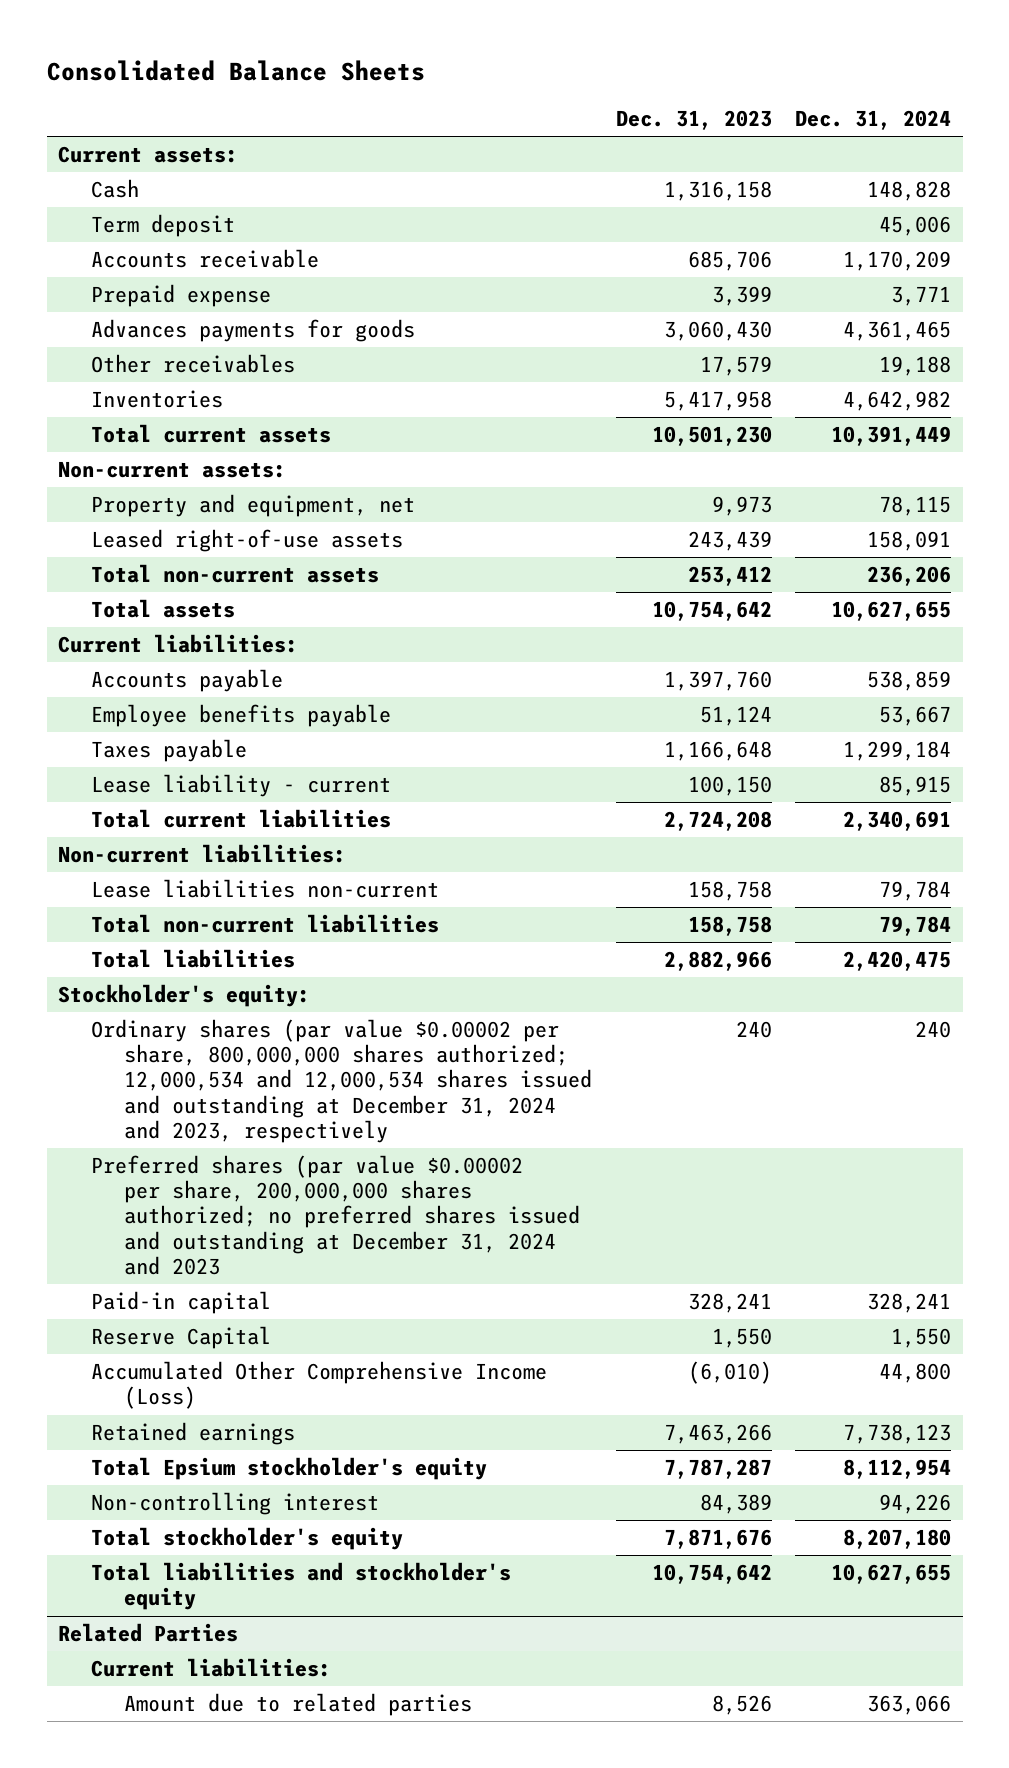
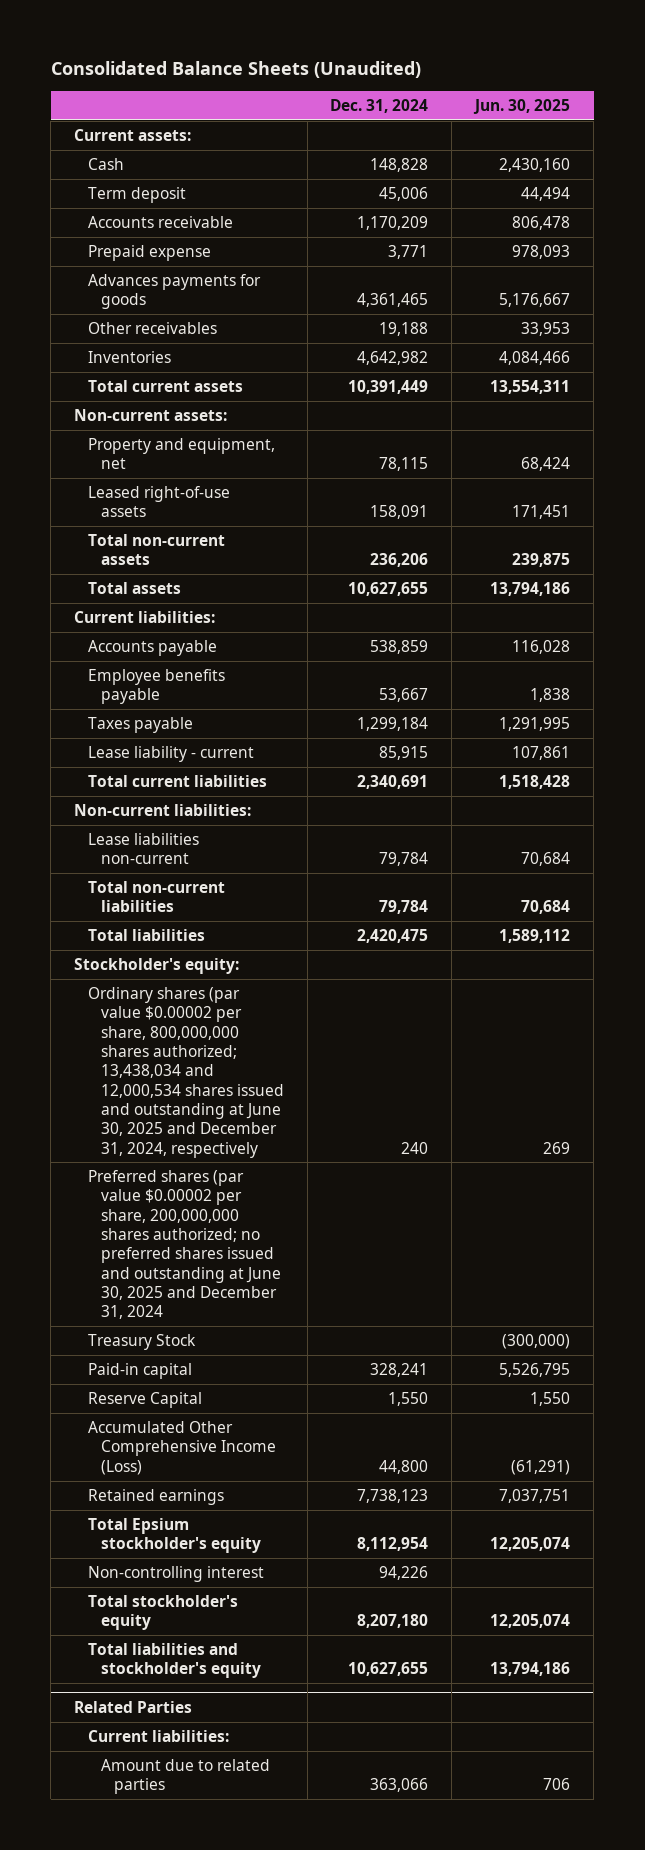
[46,59,425,81] Consolidated Balance Sheets -> [50,61,421,79] Consolidated Balance Sheets (Unaudited)
[615,110,772,131] Dec. 31, 2023 -> none
none -> [473,99,571,115] Jun. 30, 2025
[91,1019,592,1143] Ordinary shares (par value $0.00002 per share, 800,000,000 shares authorized; 12,000,534 and 12,000,534 shares issued and outstanding at December 31, 2024 and 2023, respectively -> [87,987,284,1158] Ordinary shares (par value $0.00002 per share, 800,000,000 shares authorized; 13,438,034 and 12,000,534 shares issued and outstanding at June 30, 2025 and December 31, 2024, respectively
[91,1155,580,1275] Preferred shares (par value $0.00002 per share, 200,000,000 shares authorized; no preferred shares issued and outstanding at December 31, 2024 and 2023 -> [87,1170,281,1320] Preferred shares (par value $0.00002 per share, 200,000,000 shares authorized; no preferred shares issued and outstanding at June 30, 2025 and December 31, 2024
none -> [87,1334,196,1351] Treasury Stock

